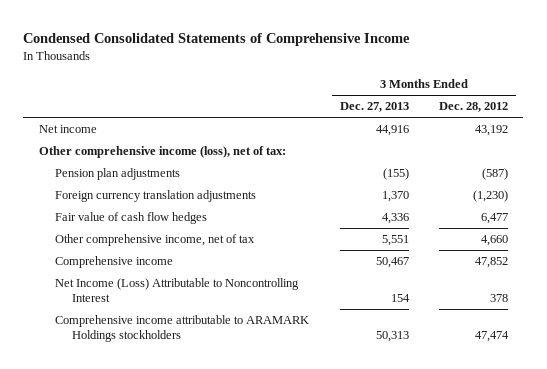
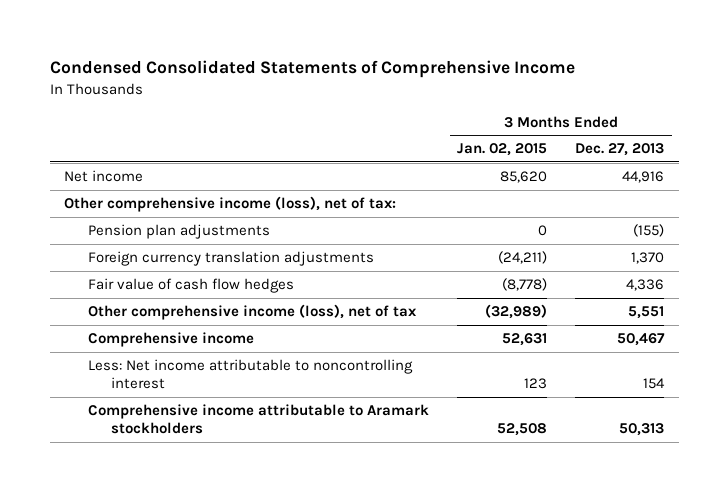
[439,102,509,113] Dec. 28, 2012 -> none
none -> [457,143,548,157] Jan. 02, 2015
[55,234,256,247] Other comprehensive income, net of tax -> [87,304,417,321] Other comprehensive income (loss), net of tax
[55,278,300,303] Net Income (Loss) Attributable to Noncontrolling Interest -> [87,359,413,390] Less: Net income attributable to noncontrolling interest
[55,315,310,343] Comprehensive income attributable to ARAMARK Holdings stockholders -> [87,404,429,435] Comprehensive income attributable to Aramark stockholders

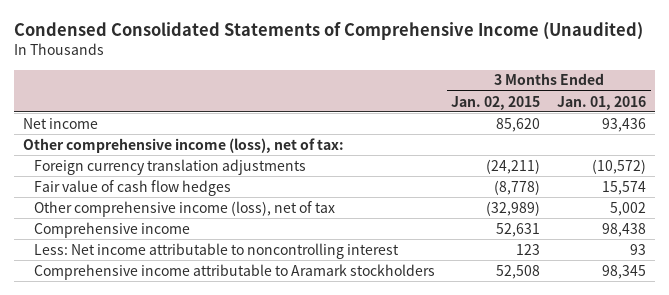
[49,60,575,79] Condensed Consolidated Statements of Comprehensive Income -> [14,22,644,41] Condensed Consolidated Statements of Comprehensive Income (Unaudited)
[575,143,665,157] Dec. 27, 2013 -> none
none -> [557,95,647,110] Jan. 01, 2016
[87,224,270,240] Pension plan adjustments -> none

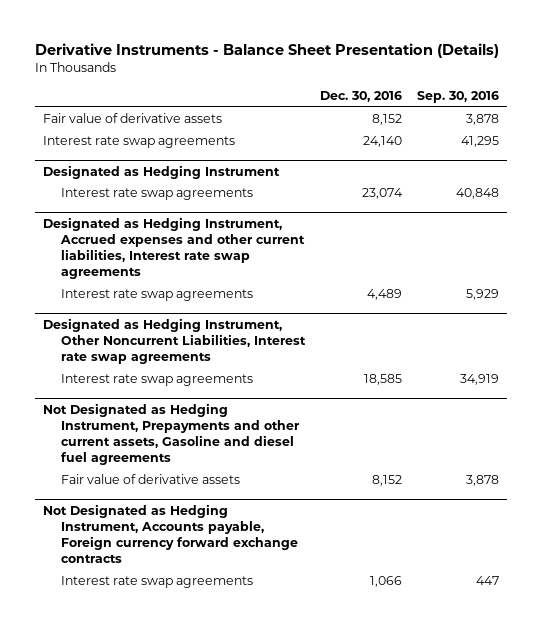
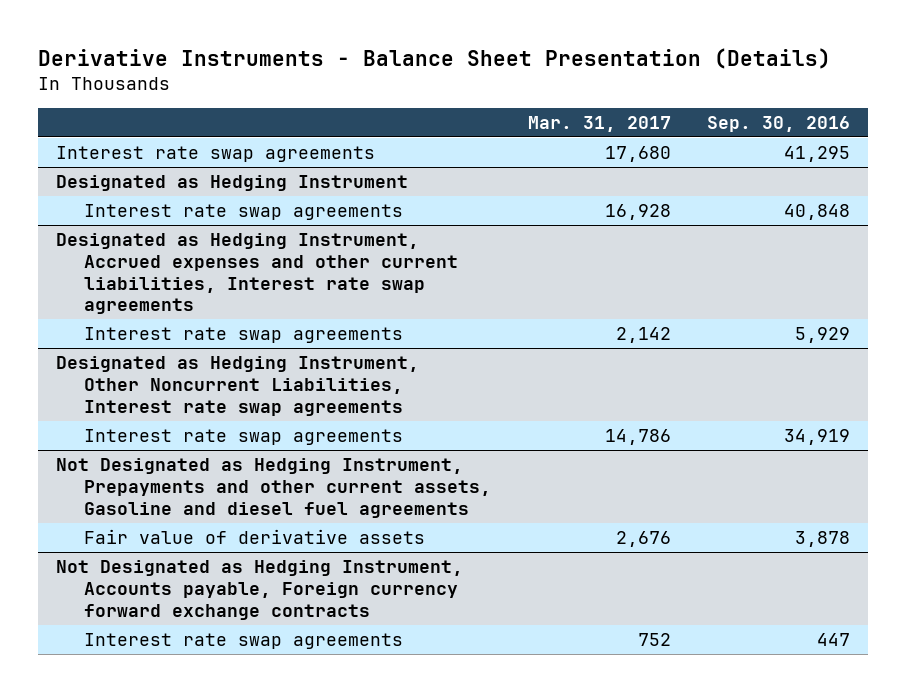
[320,91,403,103] Dec. 30, 2016 -> none
none -> [527,115,671,132] Mar. 31, 2017
[42,113,222,124] Fair value of derivative assets -> none

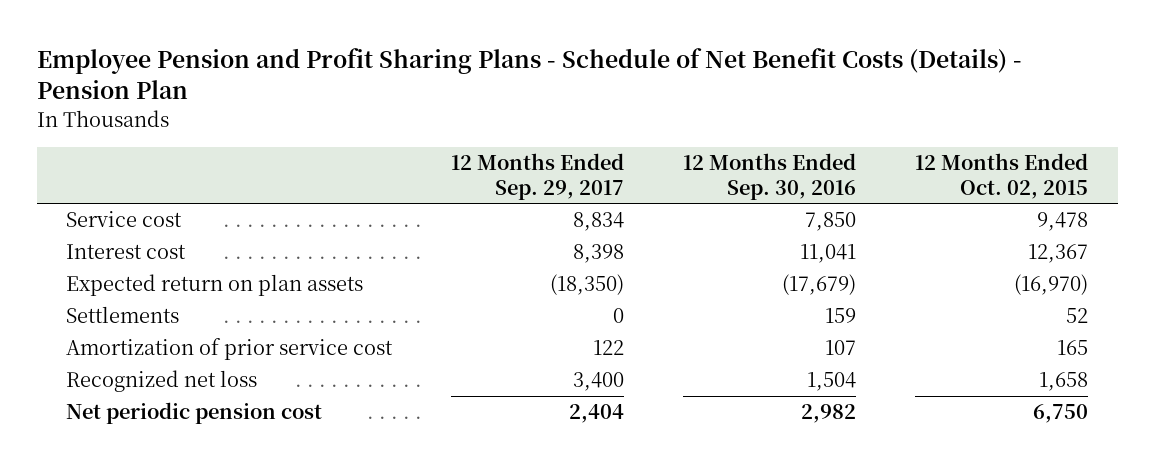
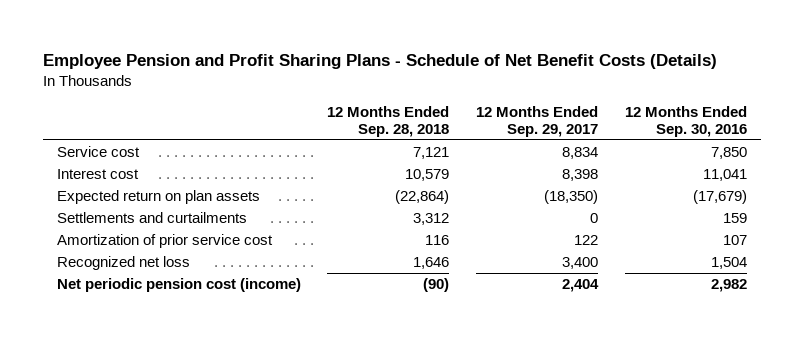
[36,47,1022,100] Employee Pension and Profit Sharing Plans - Schedule of Net Benefit Costs (Details) - Pension Plan -> [43,54,718,70] Employee Pension and Profit Sharing Plans - Schedule of Net Benefit Costs (Details)
[915,153,1089,199] 12 Months Ended Oct. 02, 2015 -> none
none -> [327,105,450,138] 12 Months Ended Sep. 28, 2018
[66,306,180,324] Settlements -> [56,211,247,223] Settlements and curtailments
[66,402,323,425] Net periodic pension cost -> [56,277,301,292] Net periodic pension cost (income)

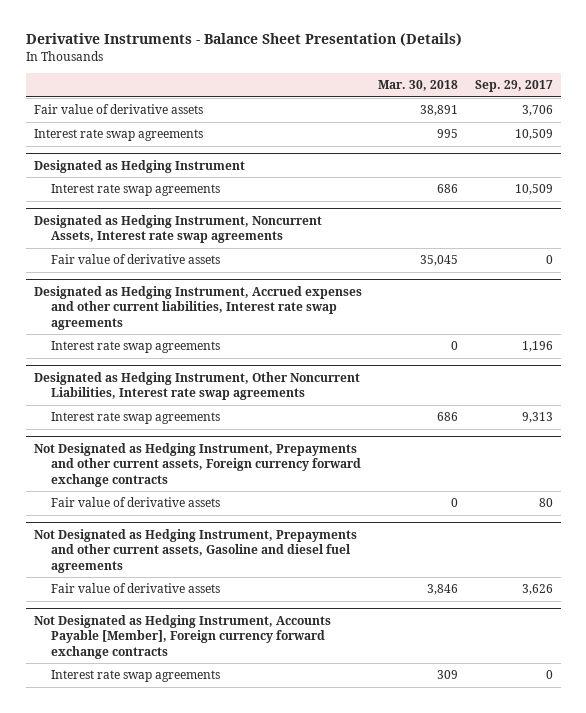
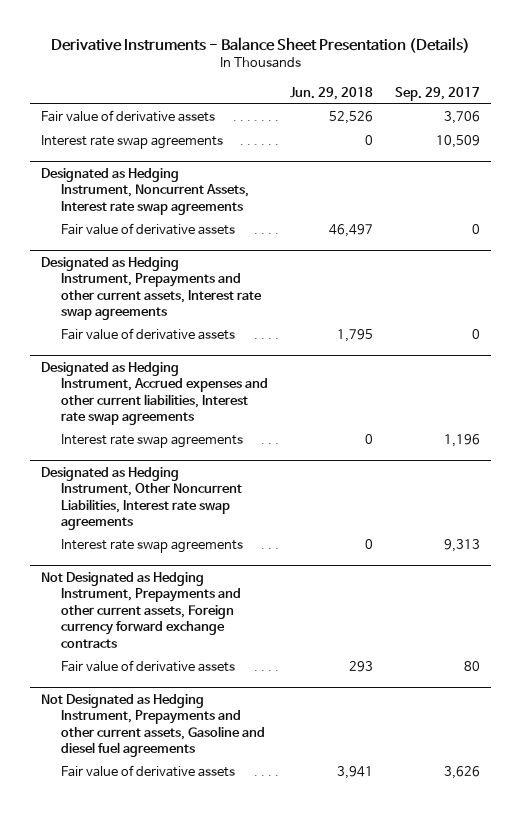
[378,80,459,92] Mar. 30, 2018 -> none
none -> [290,86,374,100] Jun. 29, 2018
[33,159,245,173] Designated as Hedging Instrument -> none
[50,184,220,197] Interest rate swap agreements -> none
none -> [40,256,262,321] Designated as Hedging Instrument, Prepayments and other current assets, Interest rate swap agreements
none -> [60,328,235,341] Fair value of derivative assets
[33,614,331,659] Not Designated as Hedging Instrument, Accounts Payable [Member], Foreign currency forward exchange contracts -> none
[50,670,220,683] Interest rate swap agreements -> none

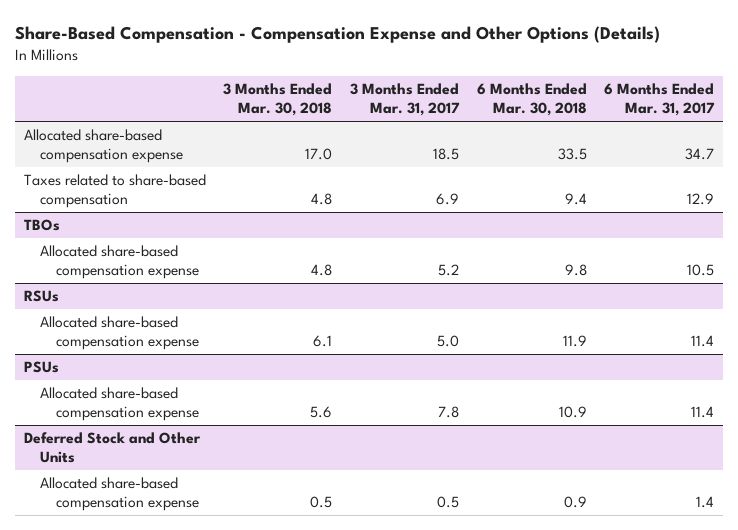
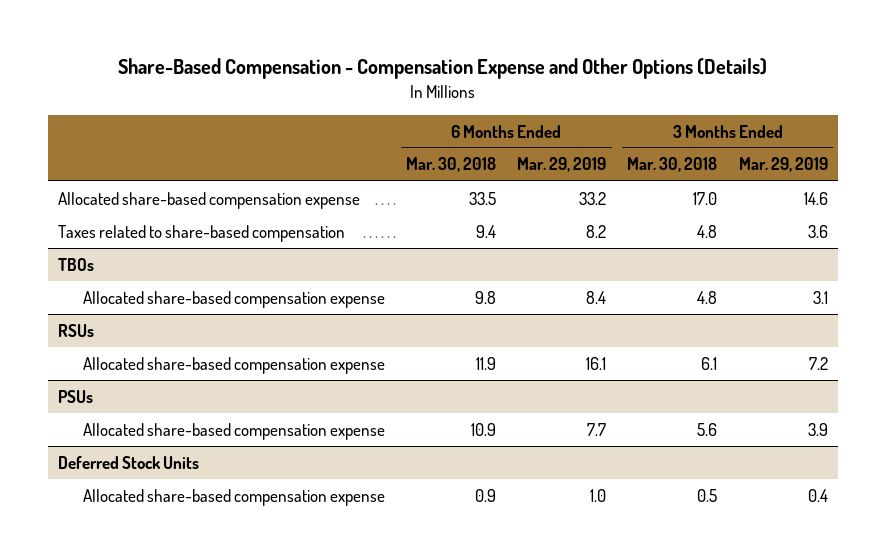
[349,83,460,117] 3 Months Ended Mar. 31, 2017 -> none
[604,83,716,117] 6 Months Ended Mar. 31, 2017 -> none
none -> [517,157,607,173] Mar. 29, 2019
none -> [738,157,828,173] Mar. 29, 2019
[23,432,201,464] Deferred Stock and Other Units -> [58,455,200,469] Deferred Stock Units

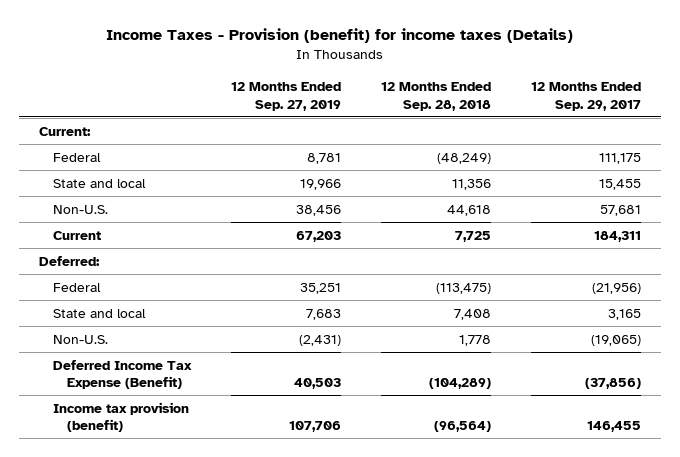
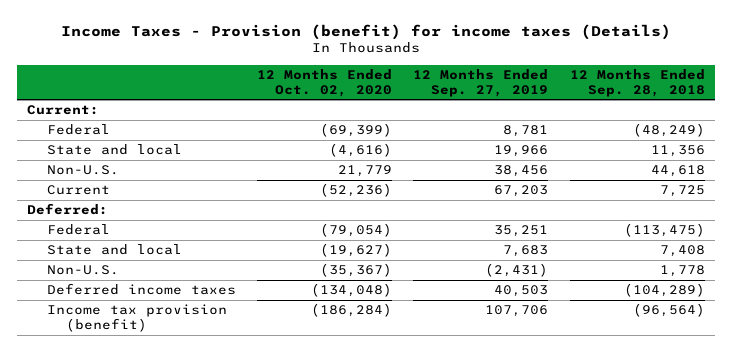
[531,82,642,111] 12 Months Ended Sep. 29, 2017 -> none
none -> [257,68,393,97] 12 Months Ended Oct. 02, 2020
[52,359,192,389] Deferred Income Tax Expense (Benefit) -> [46,283,236,296] Deferred income taxes

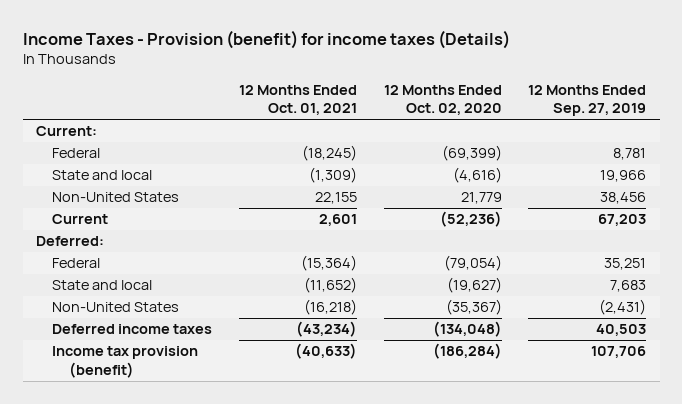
[569,68,705,97] 12 Months Ended Sep. 28, 2018 -> none
none -> [239,85,358,116] 12 Months Ended Oct. 01, 2021
[46,165,119,176] Non-U.S. -> [52,192,180,203] Non-United States
[46,265,119,276] Non-U.S. -> [52,302,180,313] Non-United States

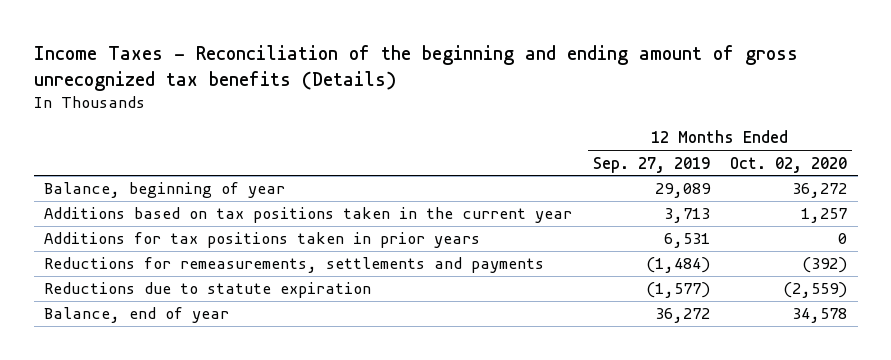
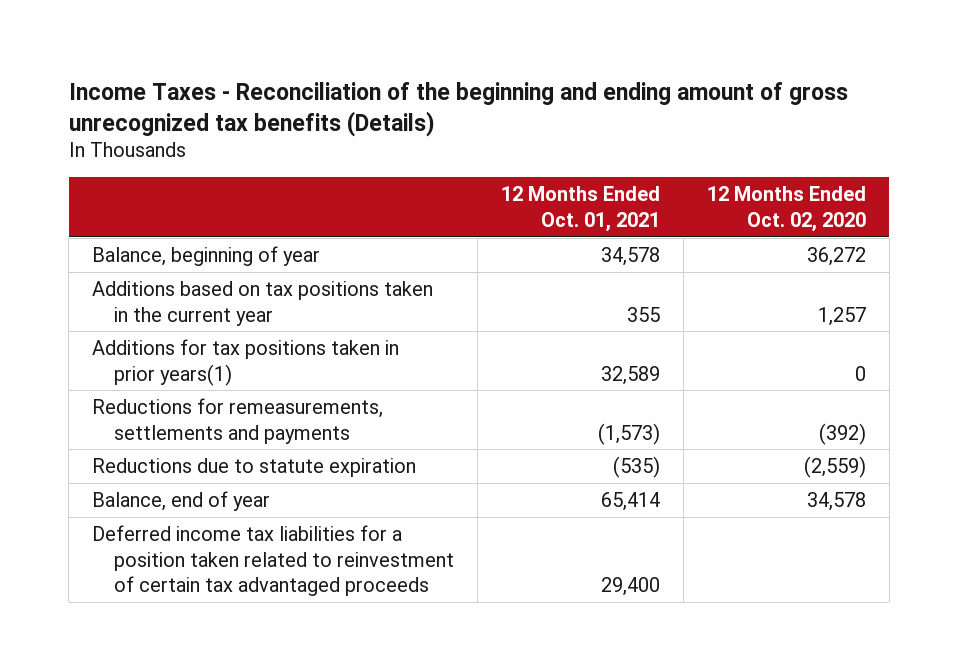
[592,156,710,173] Sep. 27, 2019 -> none
none -> [501,186,661,232] 12 Months Ended Oct. 01, 2021
[44,232,481,249] Additions for tax positions taken in prior years -> [92,338,400,386] Additions for tax positions taken in prior years(1)
none -> [92,524,455,597] Deferred income tax liabilities for a position taken related to reinvestment of certain tax advantaged proceeds

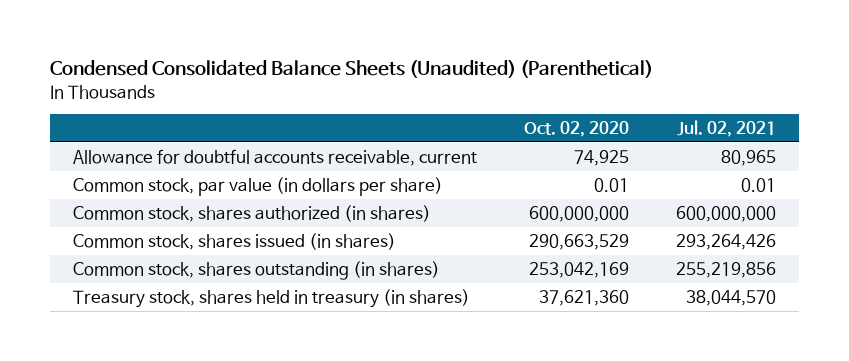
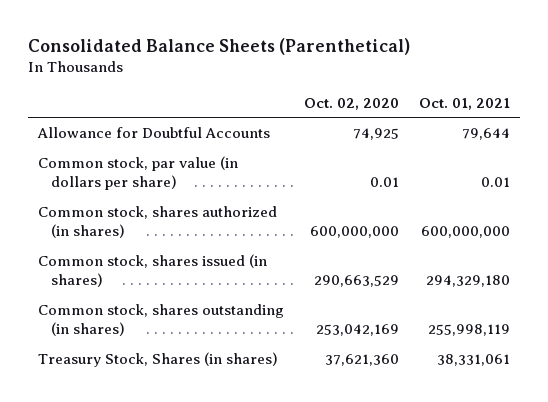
[49,60,653,79] Condensed Consolidated Balance Sheets (Unaudited) (Parenthetical) -> [28,37,411,55] Consolidated Balance Sheets (Parenthetical)
[676,120,776,138] Jul. 02, 2021 -> none
none -> [418,97,510,110] Oct. 01, 2021
[72,148,477,166] Allowance for doubtful accounts receivable, current -> [37,127,271,139] Allowance for Doubtful Accounts
[72,288,470,308] Treasury stock, shares held in treasury (in shares) -> [38,352,279,368] Treasury Stock, Shares (in shares)

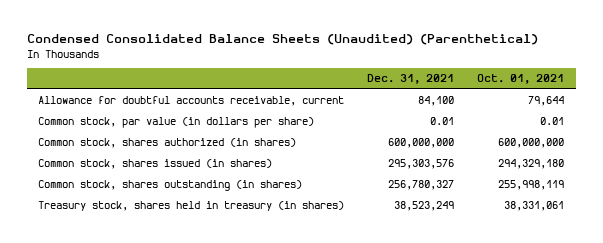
[28,37,411,55] Consolidated Balance Sheets (Parenthetical) -> [26,34,538,46] Condensed Consolidated Balance Sheets (Unaudited) (Parenthetical)
[303,97,399,110] Oct. 02, 2020 -> none
none -> [367,74,455,85] Dec. 31, 2021
[37,127,271,139] Allowance for Doubtful Accounts -> [38,96,345,107] Allowance for doubtful accounts receivable, current
[38,352,279,368] Treasury Stock, Shares (in shares) -> [38,201,345,212] Treasury stock, shares held in treasury (in shares)

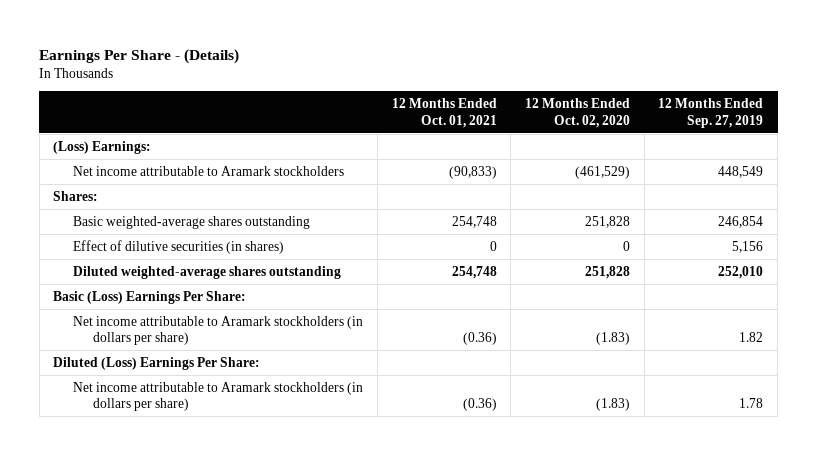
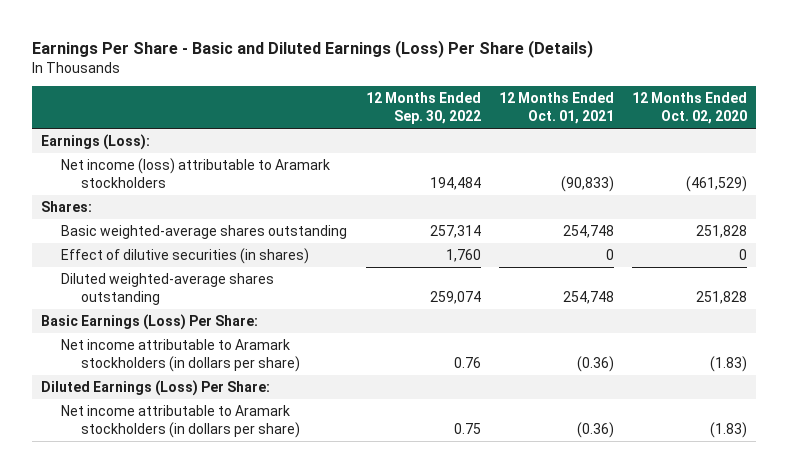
[39,48,240,64] Earnings Per Share - (Details) -> [32,39,594,58] Earnings Per Share - Basic and Diluted Earnings (Loss) Per Share (Details)
[658,98,764,128] 12 Months Ended Sep. 27, 2019 -> none
none -> [365,92,481,125] 12 Months Ended Sep. 30, 2022
[53,140,152,154] (Loss) Earnings: -> [41,134,151,151] Earnings (Loss):
[73,165,345,176] Net income attributable to Aramark stockholders -> [61,158,331,188] Net income (loss) attributable to Aramark stockholders
[53,290,247,304] Basic (Loss) Earnings Per Share: -> [41,314,259,331] Basic Earnings (Loss) Per Share:
[53,356,261,370] Diluted (Loss) Earnings Per Share: -> [41,380,271,397] Diluted Earnings (Loss) Per Share:

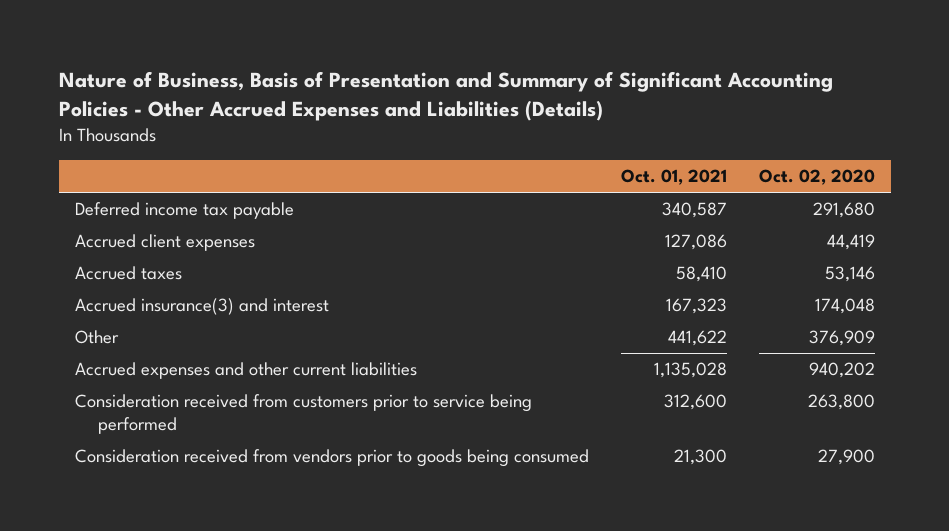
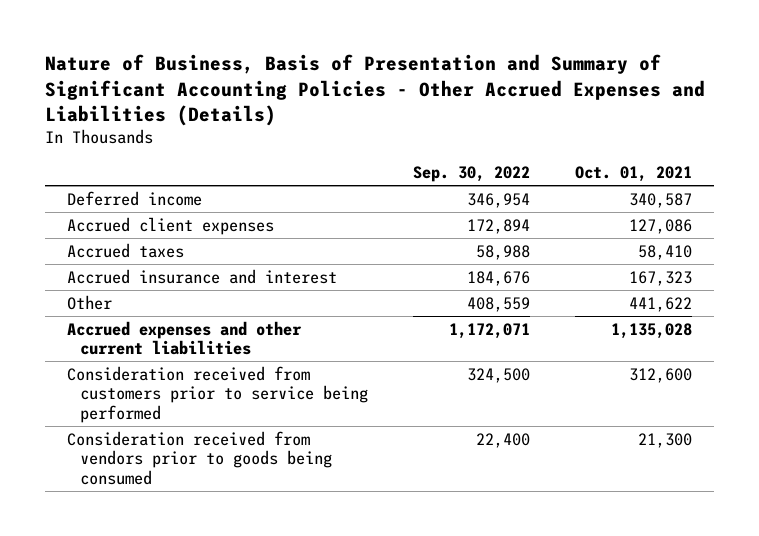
[758,169,875,186] Oct. 02, 2020 -> none
none -> [413,166,531,183] Sep. 30, 2022
[74,202,294,220] Deferred income tax payable -> [67,190,203,206] Deferred income
[74,298,329,316] Accrued insurance(3) and interest -> [67,268,338,284] Accrued insurance and interest

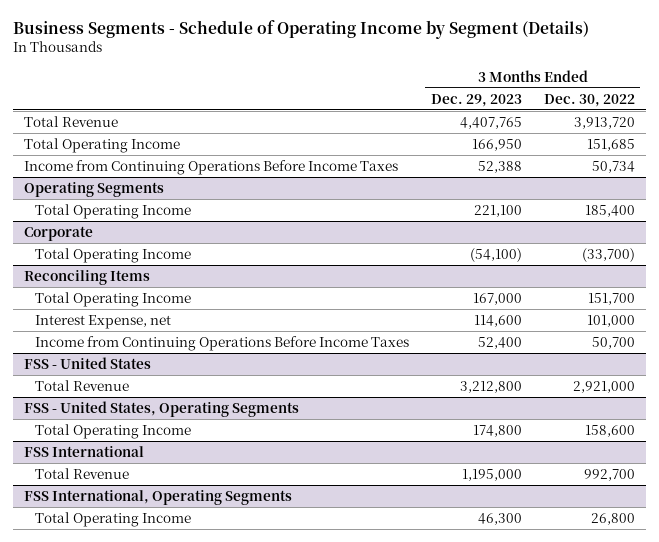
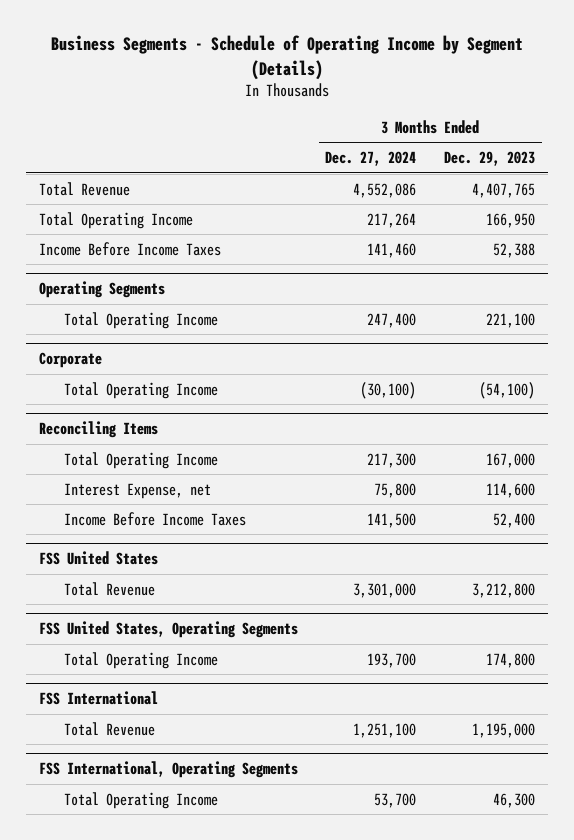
[543,93,635,107] Dec. 30, 2022 -> none
none -> [325,151,417,167] Dec. 27, 2024
[24,159,399,175] Income from Continuing Operations Before Income Taxes -> [39,241,222,256] Income Before Income Taxes
[35,335,410,351] Income from Continuing Operations Before Income Taxes -> [64,511,247,526] Income Before Income Taxes
[24,356,152,369] FSS - United States -> [39,551,159,566] FSS United States
[24,400,300,417] FSS - United States, Operating Segments -> [39,621,299,639] FSS United States, Operating Segments

